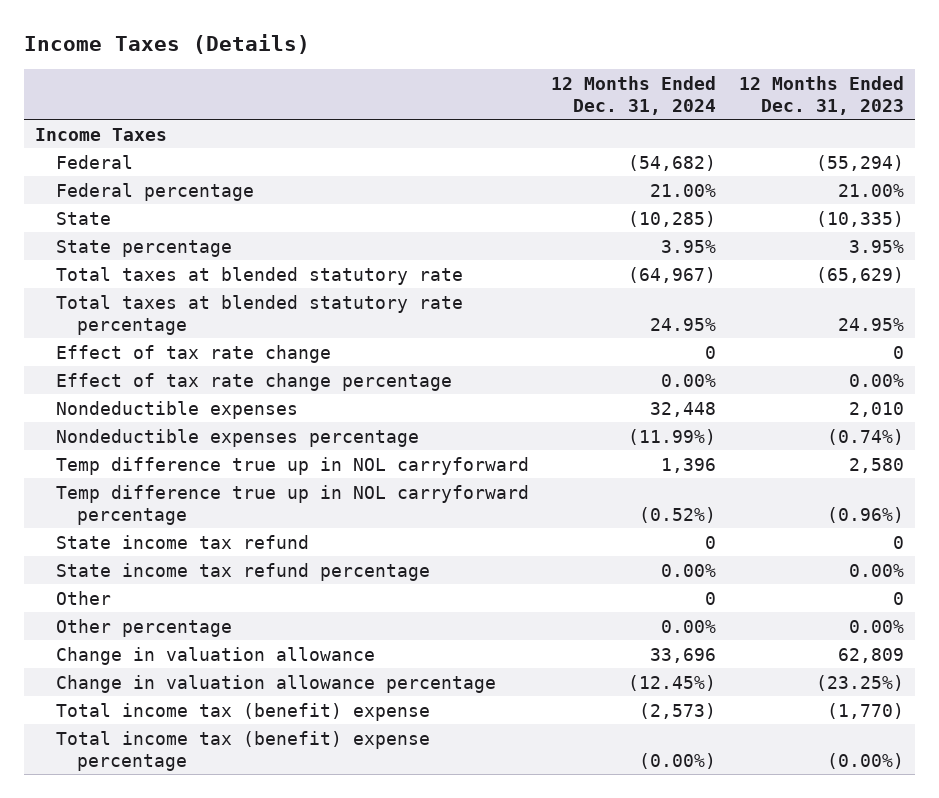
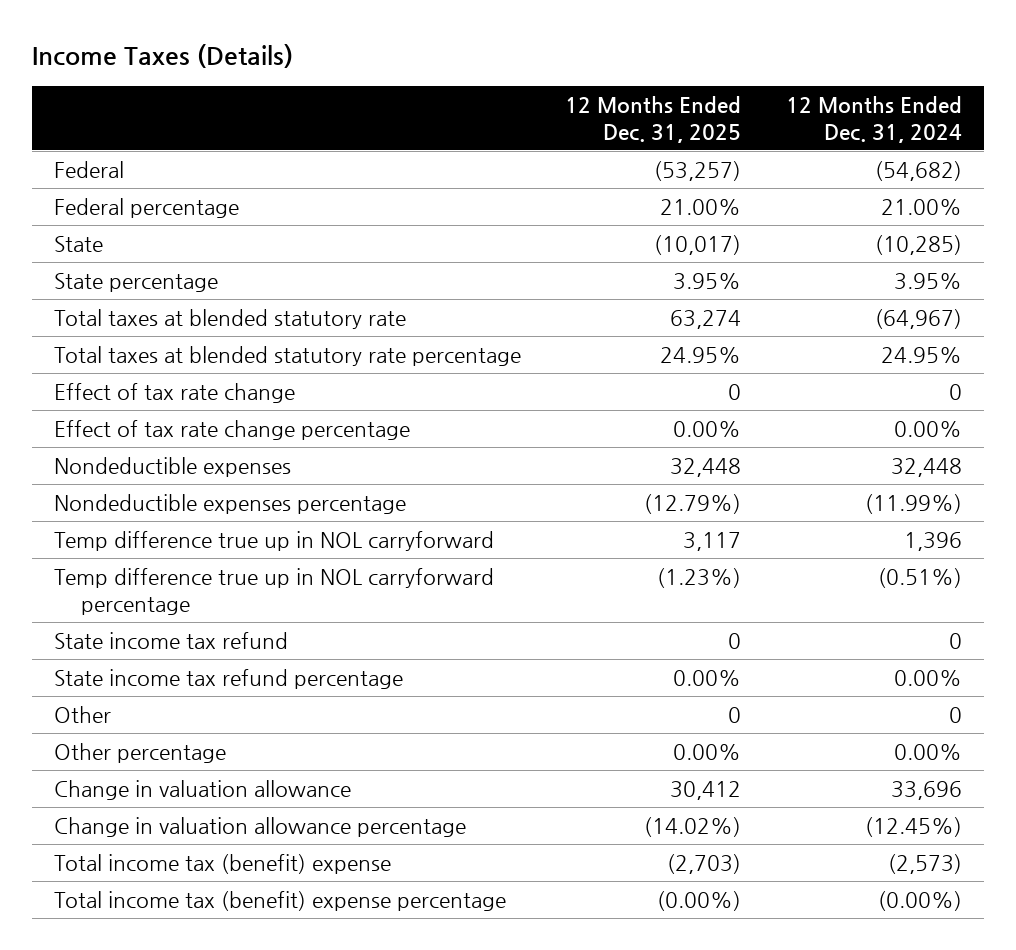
[738,75,904,115] 12 Months Ended Dec. 31, 2023 -> none
none -> [565,95,742,143] 12 Months Ended Dec. 31, 2025
[34,127,167,141] Income Taxes -> none
[639,506,717,523] (0.52%) -> [877,568,962,589] (0.51%)

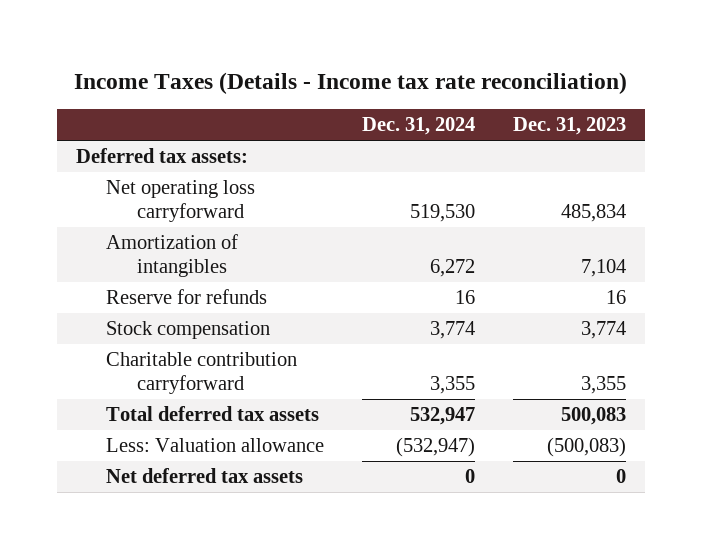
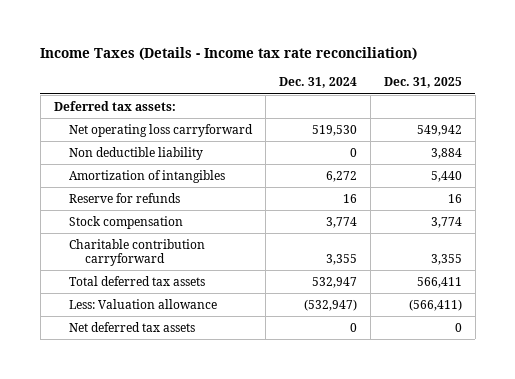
[512,117,626,136] Dec. 31, 2023 -> none
none -> [383,77,462,89] Dec. 31, 2025
none -> [69,146,204,160] Non deductible liability

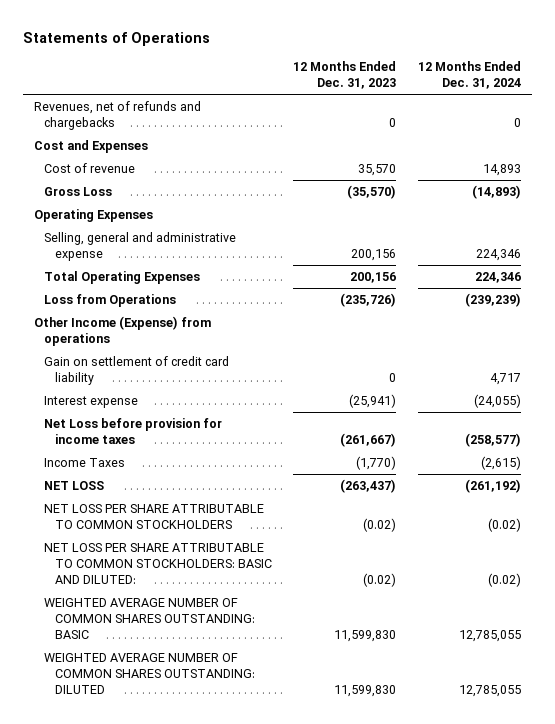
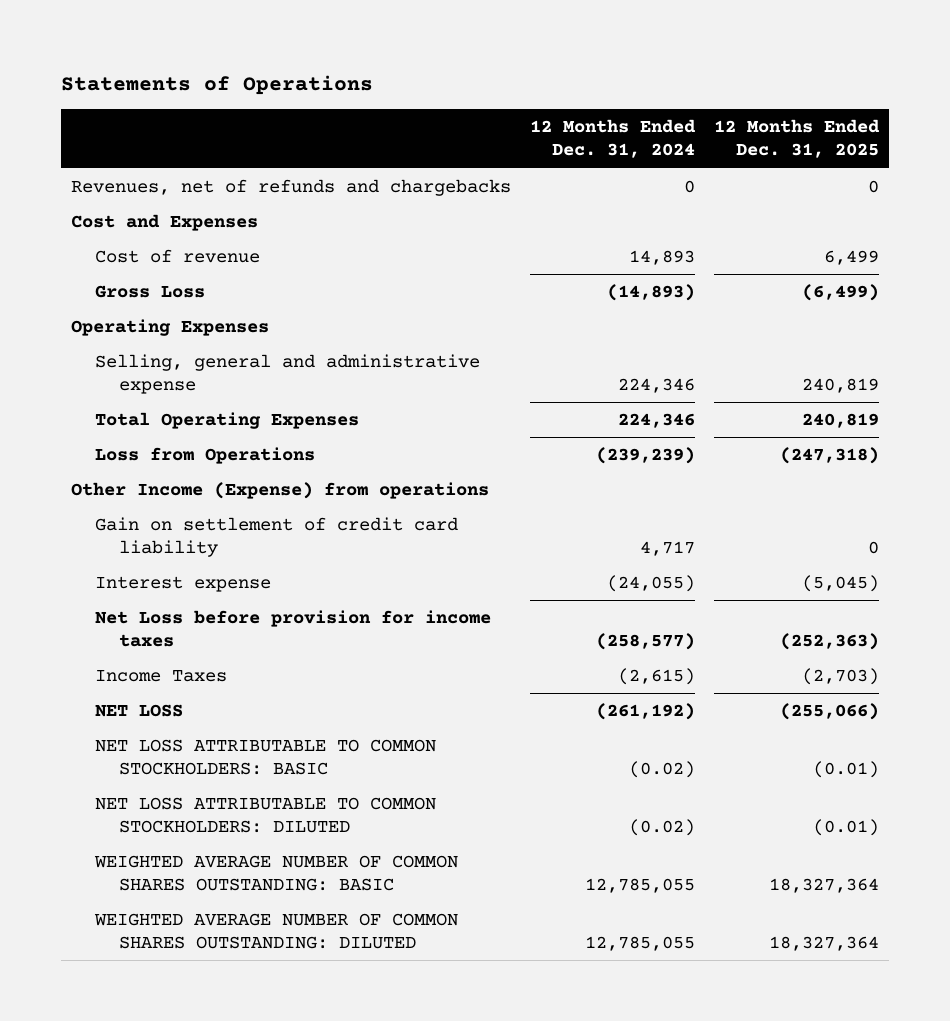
[293,61,397,90] 12 Months Ended Dec. 31, 2023 -> none
none -> [714,119,881,159] 12 Months Ended Dec. 31, 2025
[44,504,265,530] NET LOSS PER SHARE ATTRIBUTABLE TO COMMON STOCKHOLDERS -> [94,739,436,776] NET LOSS ATTRIBUTABLE TO COMMON STOCKHOLDERS: BASIC
[44,543,272,585] NET LOSS PER SHARE ATTRIBUTABLE TO COMMON STOCKHOLDERS: BASIC AND DILUTED: -> [94,797,436,834] NET LOSS ATTRIBUTABLE TO COMMON STOCKHOLDERS: DILUTED

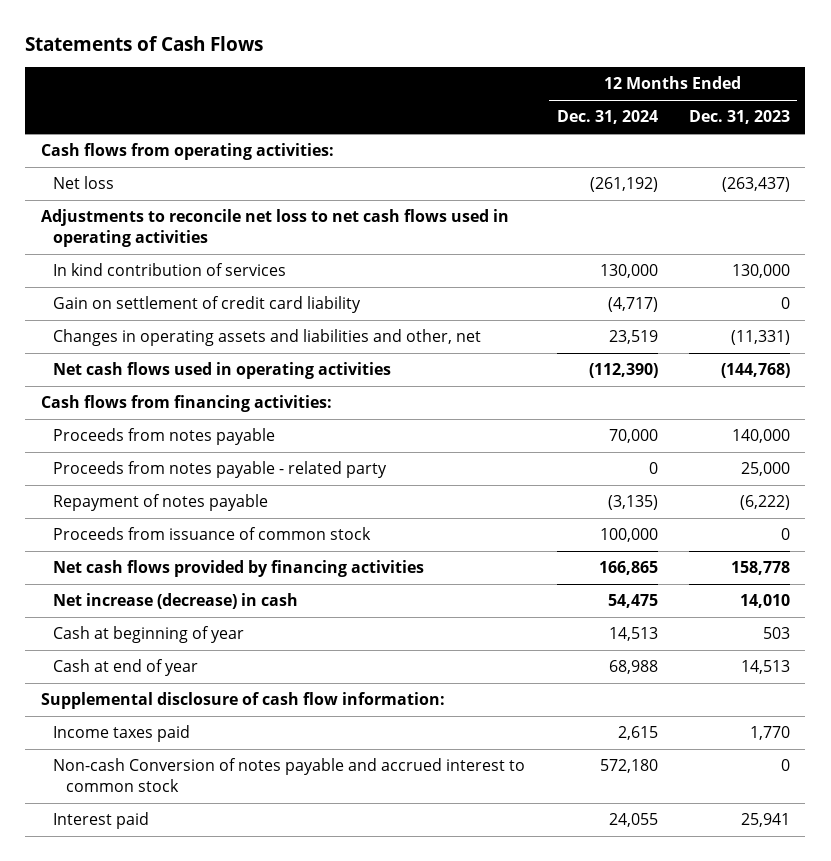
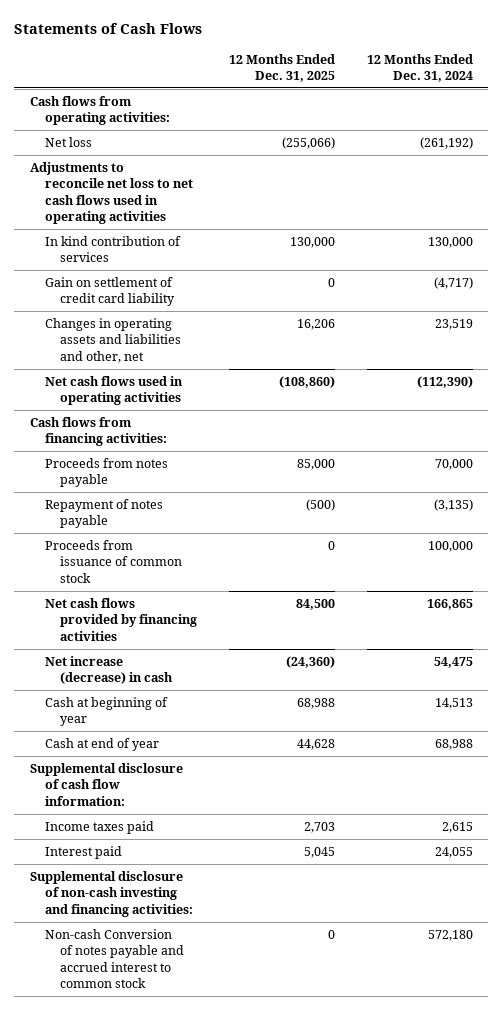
[688,110,790,125] Dec. 31, 2023 -> none
none -> [228,53,335,82] 12 Months Ended Dec. 31, 2025
[53,461,388,479] Proceeds from notes payable - related party -> none
none -> [30,871,193,917] Supplemental disclosure of non-cash investing and financing activities:
[53,758,526,792] Non-cash Conversion of notes payable and accrued interest to common stock -> [44,929,184,989] Non-cash Conversion of notes payable and accrued interest to common stock

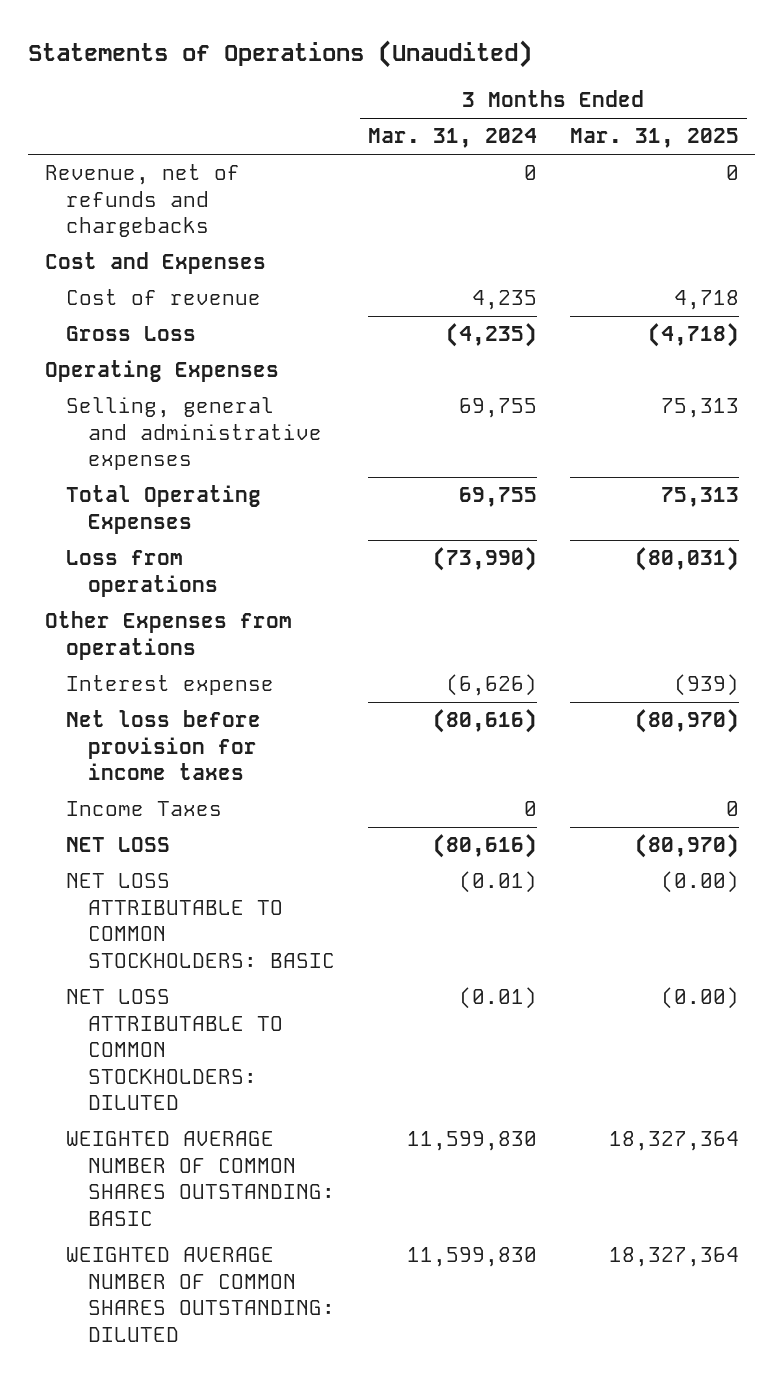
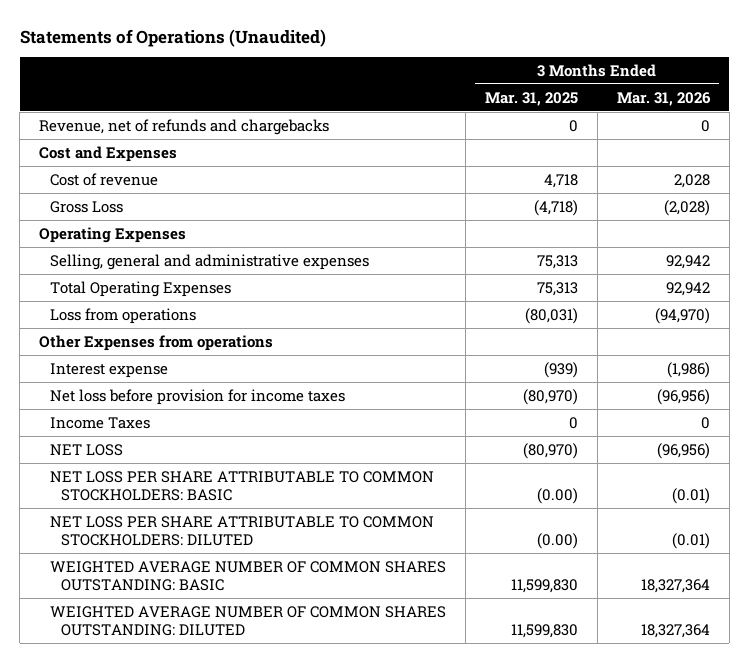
[367,128,537,149] Mar. 31, 2024 -> none
none -> [616,91,711,106] Mar. 31, 2026
[66,873,336,968] NET LOSS ATTRIBUTABLE TO COMMON STOCKHOLDERS: BASIC -> [50,470,435,501] NET LOSS PER SHARE ATTRIBUTABLE TO COMMON STOCKHOLDERS: BASIC
[66,989,284,1111] NET LOSS ATTRIBUTABLE TO COMMON STOCKHOLDERS: DILUTED -> [50,515,435,546] NET LOSS PER SHARE ATTRIBUTABLE TO COMMON STOCKHOLDERS: DILUTED
[608,1131,739,1152] 18,327,364 -> [510,578,578,593] 11,599,830
[608,1247,739,1268] 18,327,364 -> [510,623,578,638] 11,599,830

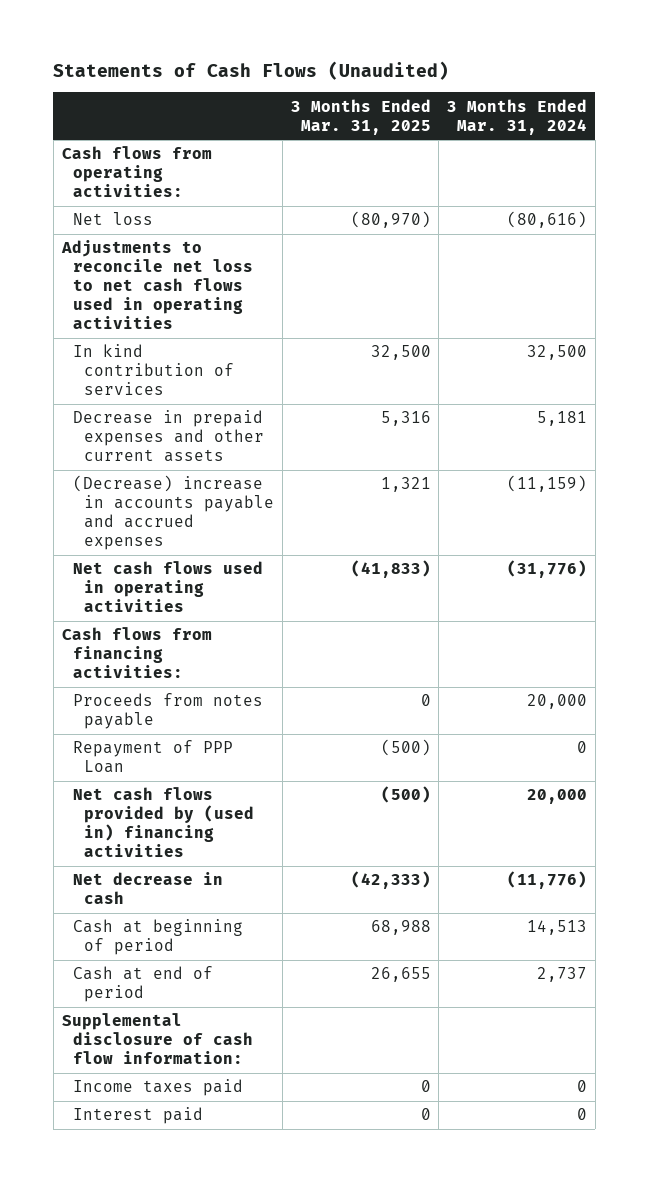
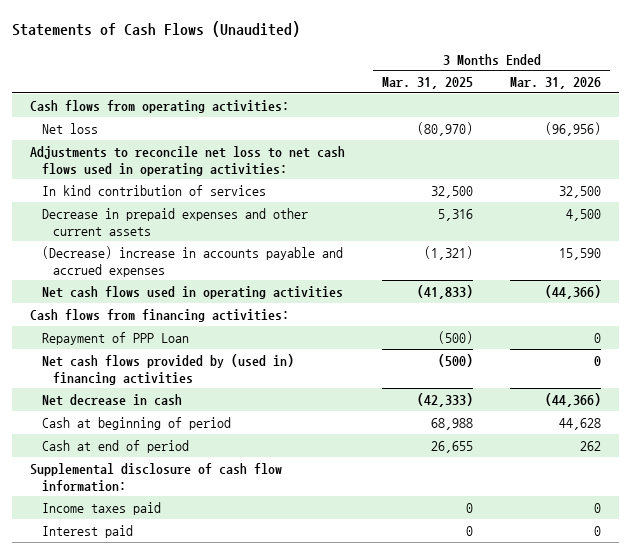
[446,98,587,135] 3 Months Ended Mar. 31, 2024 -> none
none -> [510,77,602,90] Mar. 31, 2026
[60,240,253,330] Adjustments to reconcile net loss to net cash flows used in operating activities -> [30,145,346,176] Adjustments to reconcile net loss to net cash flows used in operating activities:
[380,477,431,493] 1,321 -> [424,245,474,260] (1,321)
[72,693,263,730] Proceeds from notes payable -> none

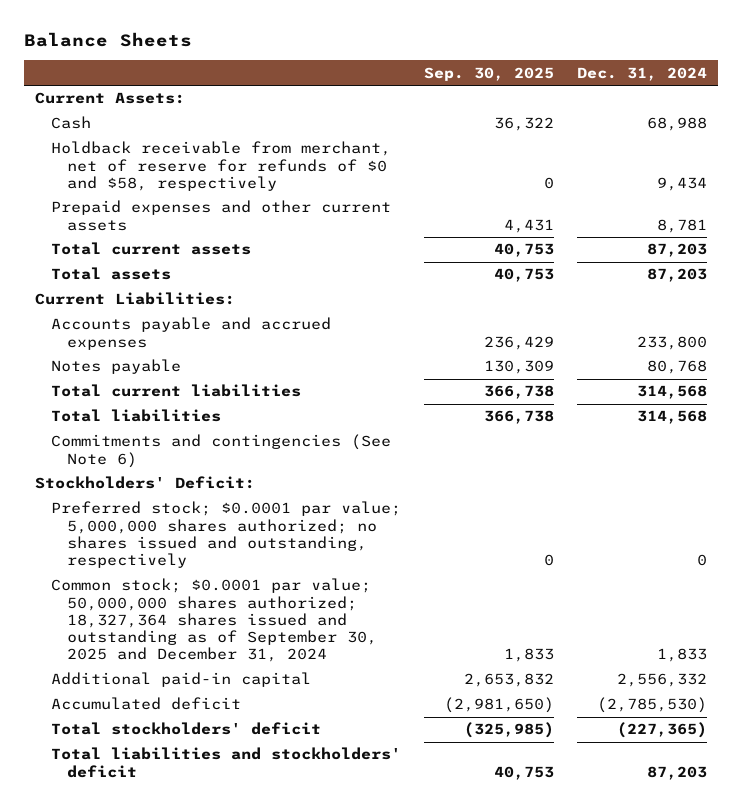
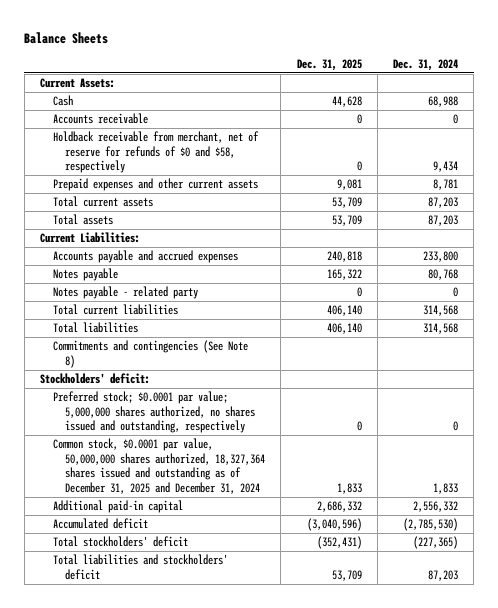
[424,66,555,81] Sep. 30, 2025 -> none
none -> [296,58,362,71] Dec. 31, 2025
none -> [52,113,148,125] Accounts receivable
none -> [52,286,198,300] Notes payable - related party
[51,434,392,468] Commitments and contingencies (See Note 6) -> [52,340,248,368] Commitments and contingencies (See Note 8)
[35,476,256,490] Stockholders' Deficit: -> [40,373,151,385] Stockholders' deficit:
[51,501,402,569] Preferred stock; $0.0001 par value; 5,000,000 shares authorized; no shares issued and outstanding, respectively -> [52,391,256,434] Preferred stock; $0.0001 par value; 5,000,000 shares authorized, no shares issued and outstanding, respectively
[51,578,377,663] Common stock; $0.0001 par value; 50,000,000 shares authorized; 18,327,364 shares issued and outstanding as of September 30, 2025 and December 31, 2024 -> [52,438,266,494] Common stock, $0.0001 par value, 50,000,000 shares authorized, 18,327,364 shares issued and outstanding as of December 31, 2025 and December 31, 2024

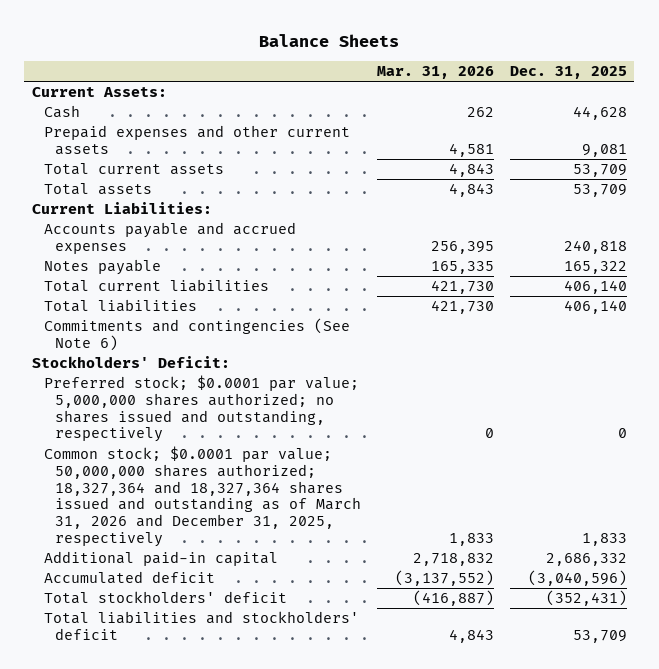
[393,58,459,71] Dec. 31, 2024 -> none
none -> [376,66,494,80] Mar. 31, 2026
[52,113,148,125] Accounts receivable -> none
[52,131,259,174] Holdback receivable from merchant, net of reserve for refunds of $0 and $58, respectively -> none
[52,286,198,300] Notes payable - related party -> none
[52,340,248,368] Commitments and contingencies (See Note 8) -> [43,318,350,351] Commitments and contingencies (See Note 6)
[40,373,151,385] Stockholders' deficit: -> [32,356,231,369] Stockholders' Deficit:
[52,391,256,434] Preferred stock; $0.0001 par value; 5,000,000 shares authorized, no shares issued and outstanding, respectively -> [43,375,359,443] Preferred stock; $0.0001 par value; 5,000,000 shares authorized; no shares issued and outstanding, respectively
[52,438,266,494] Common stock, $0.0001 par value, 50,000,000 shares authorized, 18,327,364 shares issued and outstanding as of December 31, 2025 and December 31, 2024 -> [43,446,362,547] Common stock; $0.0001 par value; 50,000,000 shares authorized; 18,327,364 and 18,327,364 shares issued and outstanding as of March 31, 2026 and December 31, 2025, respectively

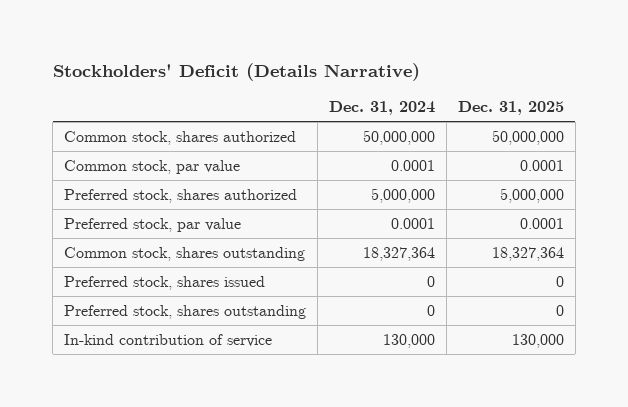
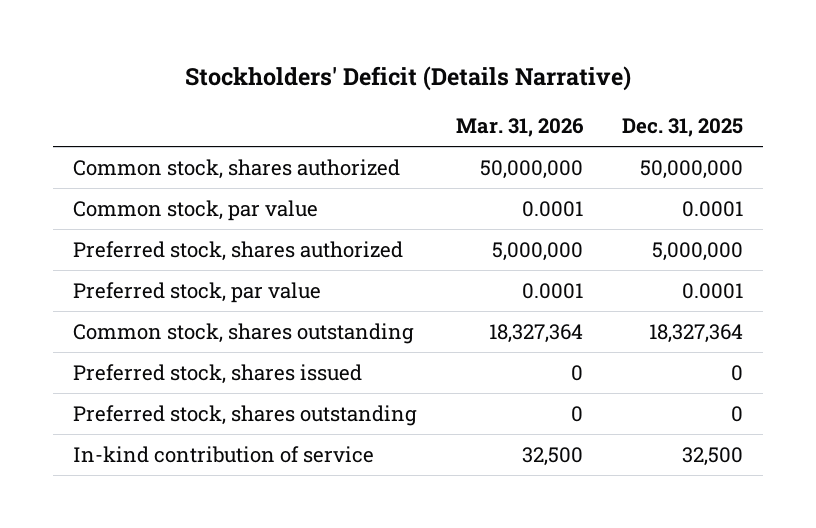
[328,101,435,116] Dec. 31, 2024 -> none
none -> [455,118,584,138] Mar. 31, 2026
[511,333,564,348] 130,000 -> [682,446,744,466] 32,500

